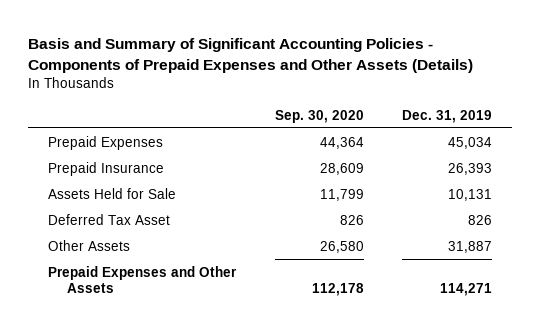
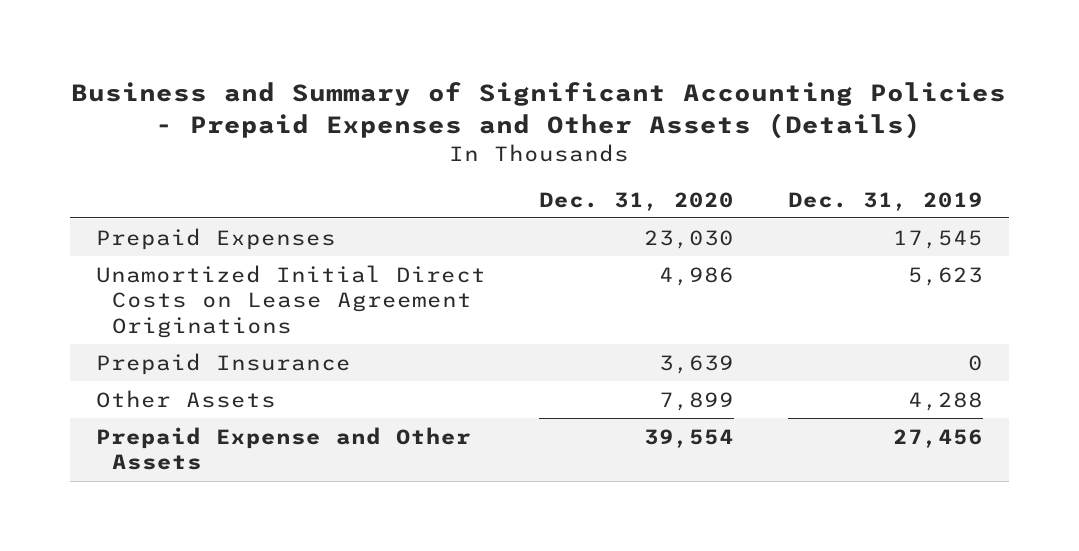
[28,38,474,74] Basis and Summary of Significant Accounting Policies - Components of Prepaid Expenses and Other Assets (Details) -> [71,82,1007,139] Business and Summary of Significant Accounting Policies - Prepaid Expenses and Other Assets (Details)
[274,109,364,123] Sep. 30, 2020 -> none
none -> [539,191,735,211] Dec. 31, 2020
[47,187,176,199] Assets Held for Sale -> none
[47,213,170,225] Deferred Tax Asset -> none
[448,136,493,149] 45,034 -> [892,229,983,249] 17,545
none -> [96,264,487,338] Unamortized Initial Direct Costs on Lease Agreement Originations
[448,162,493,175] 26,393 -> [967,354,983,371] 0
[448,240,493,253] 31,887 -> [907,391,983,411] 4,288
[47,265,237,294] Prepaid Expenses and Other Assets -> [96,426,472,471] Prepaid Expense and Other Assets
[440,283,493,297] 114,271 -> [892,428,983,448] 27,456

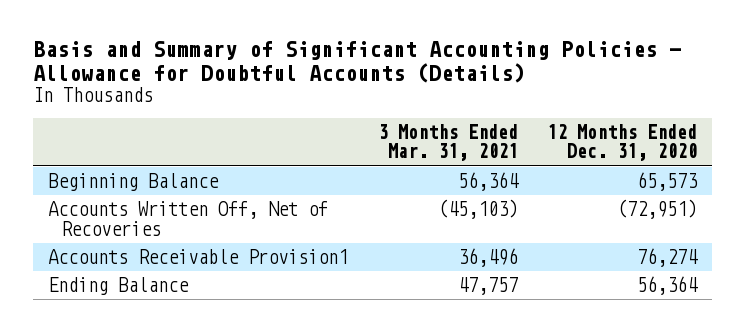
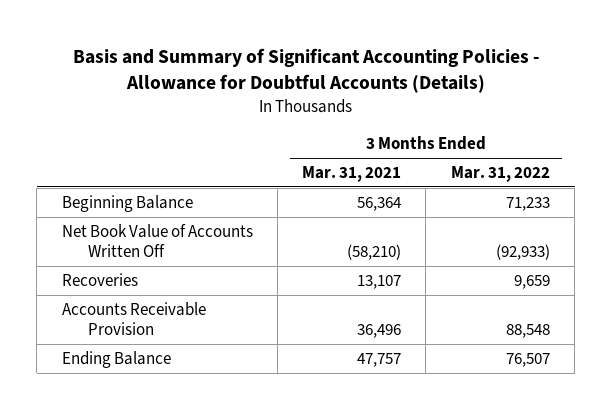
[547,124,698,162] 12 Months Ended Dec. 31, 2020 -> none
none -> [450,166,550,183] Mar. 31, 2022
[48,201,329,236] Accounts Written Off, Net of Recoveries -> [61,223,253,258] Net Book Value of Accounts Written Off
[437,199,518,220] (45,103) -> [347,244,402,261] (58,210)
none -> [61,272,138,286] Recoveries
[48,249,349,265] Accounts Receivable Provision1 -> [61,301,206,336] Accounts Receivable Provision

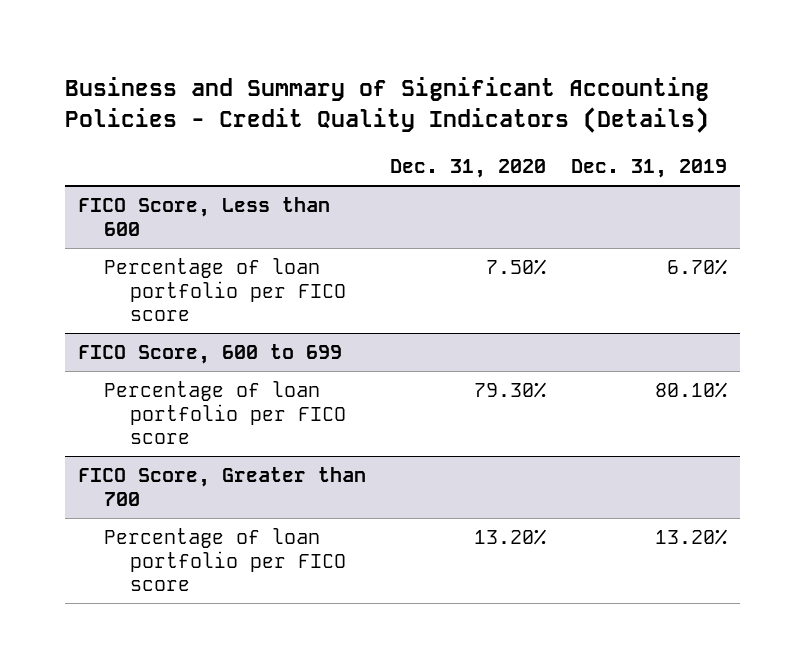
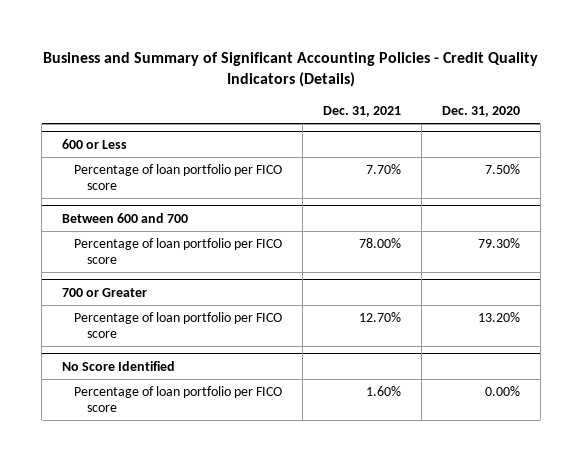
[571,159,728,179] Dec. 31, 2019 -> none
none -> [323,106,402,118] Dec. 31, 2021
[77,197,330,236] FICO Score, Less than 600 -> [62,138,128,149] 600 or Less
[77,344,342,365] FICO Score, 600 to 699 -> [62,212,189,223] Between 600 and 700
[77,467,366,506] FICO Score, Greater than 700 -> [62,287,148,297] 700 or Greater
none -> [62,360,176,371] No Score Identified
none -> [74,385,283,412] Percentage of loan portfolio per FICO score

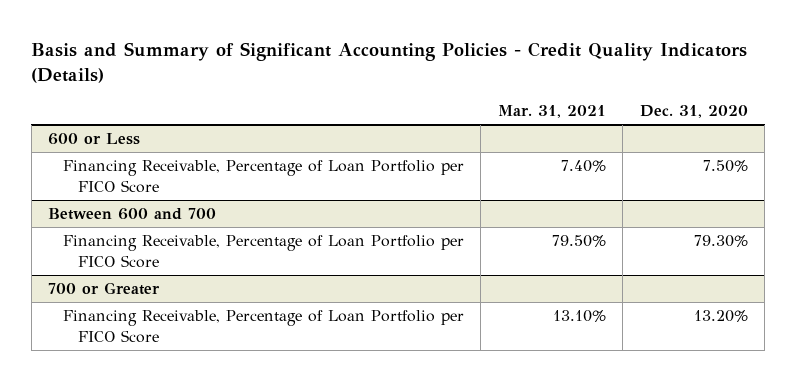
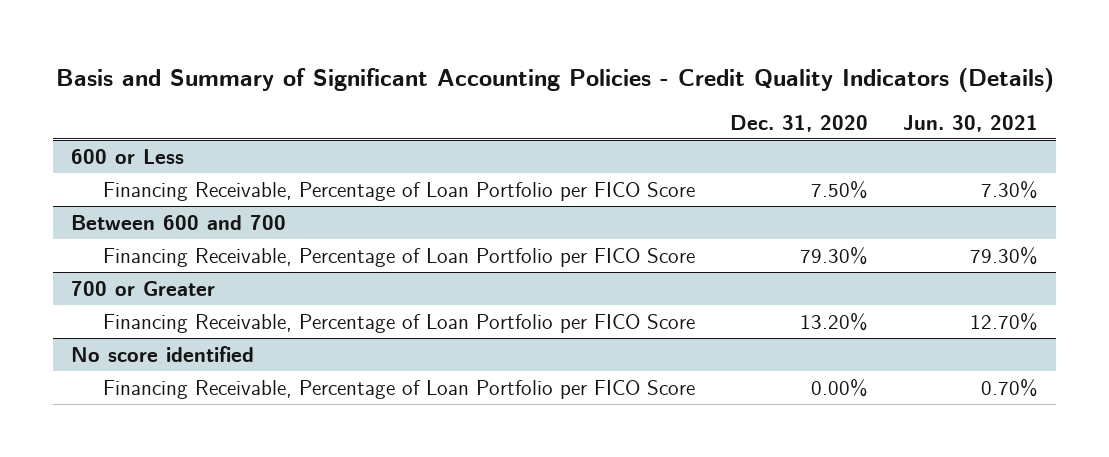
[497,105,606,119] Mar. 31, 2021 -> none
none -> [903,115,1039,133] Jun. 30, 2021
none -> [70,345,254,362] No score identified
none -> [102,379,695,399] Financing Receivable, Percentage of Loan Portfolio per FICO Score

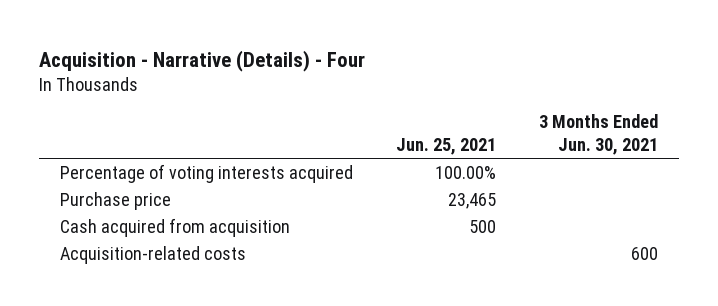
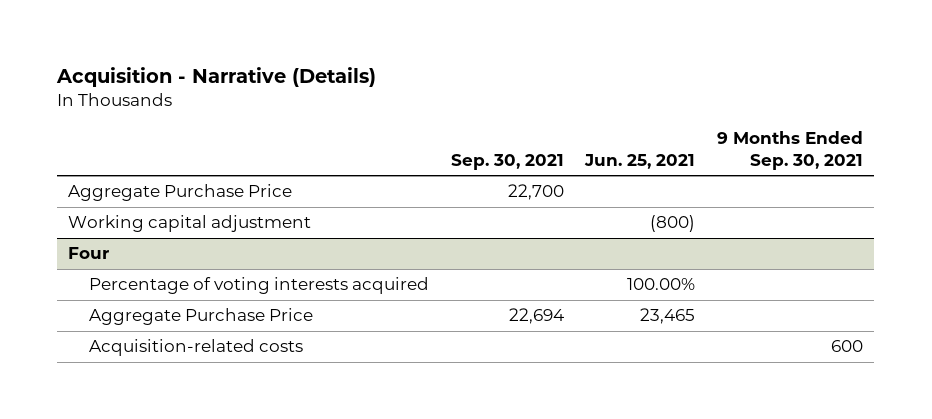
[38,49,365,72] Acquisition - Narrative (Details) - Four -> [56,67,377,88] Acquisition - Narrative (Details)
[539,114,659,155] 3 Months Ended Jun. 30, 2021 -> none
none -> [450,153,564,170] Sep. 30, 2021
none -> [717,131,864,170] 9 Months Ended Sep. 30, 2021
none -> [68,184,293,202] Aggregate Purchase Price
none -> [68,215,312,233] Working capital adjustment
none -> [68,247,110,260] Four
[60,217,291,237] Cash acquired from acquisition -> none
[60,191,172,210] Purchase price -> [88,308,313,326] Aggregate Purchase Price

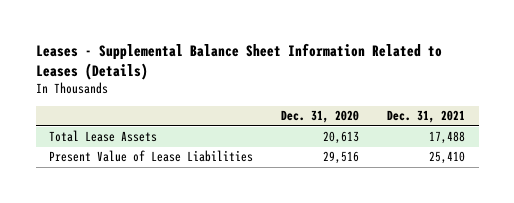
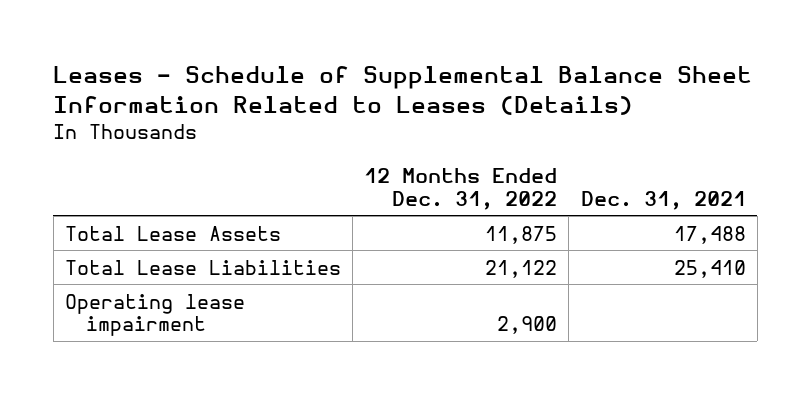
[35,42,442,80] Leases - Supplemental Balance Sheet Information Related to Leases (Details) -> [53,66,753,116] Leases - Schedule of Supplemental Balance Sheet Information Related to Leases (Details)
[281,110,360,124] Dec. 31, 2020 -> none
none -> [364,168,558,210] 12 Months Ended Dec. 31, 2022
[49,150,254,163] Present Value of Lease Liabilities -> [64,259,341,275] Total Lease Liabilities
none -> [64,293,245,336] Operating lease impairment

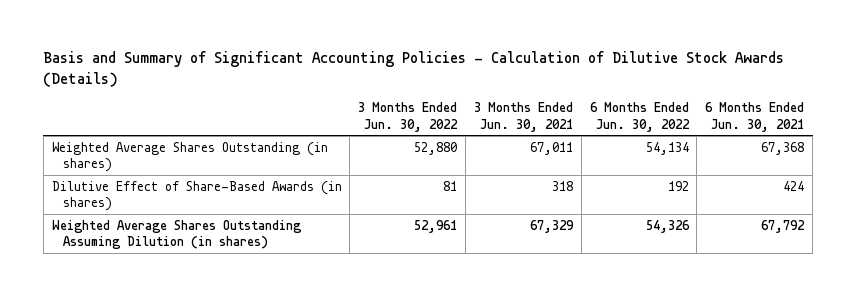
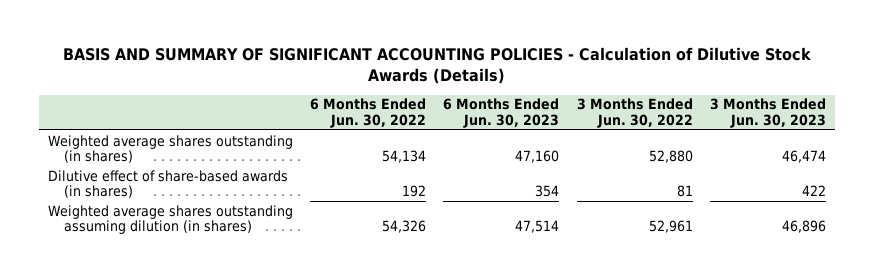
[43,51,785,87] Basis and Summary of Significant Accounting Policies - Calculation of Dilutive Stock Awards (Details) -> [62,47,811,85] BASIS AND SUMMARY OF SIGNIFICANT ACCOUNTING POLICIES - Calculation of Dilutive Stock Awards (Details)
[473,101,573,132] 3 Months Ended Jun. 30, 2021 -> none
[705,101,805,132] 6 Months Ended Jun. 30, 2021 -> none
none -> [443,98,560,129] 6 Months Ended Jun. 30, 2023
none -> [709,98,826,129] 3 Months Ended Jun. 30, 2023
[51,141,328,173] Weighted Average Shares Outstanding (in shares) -> [47,134,293,164] Weighted average shares outstanding (in shares)
[51,180,342,212] Dilutive Effect of Share-Based Awards (in shares) -> [47,169,288,199] Dilutive effect of share-based awards (in shares)
[51,219,302,250] Weighted Average Shares Outstanding Assuming Dilution (in shares) -> [47,204,293,235] Weighted average shares outstanding assuming dilution (in shares)

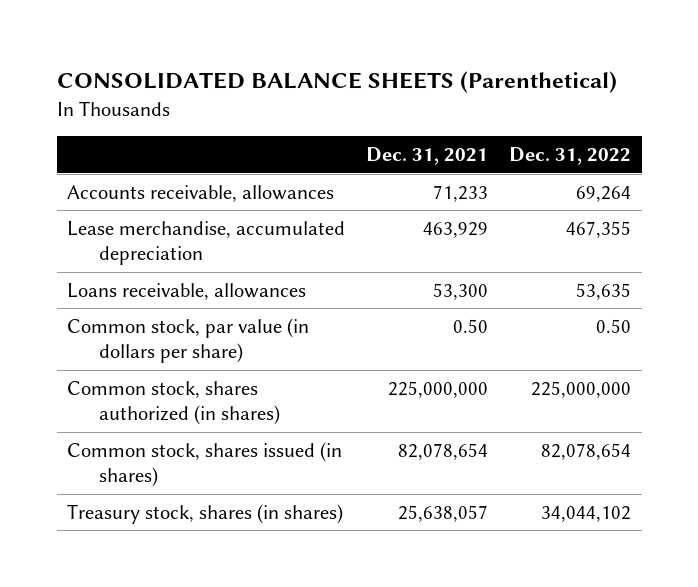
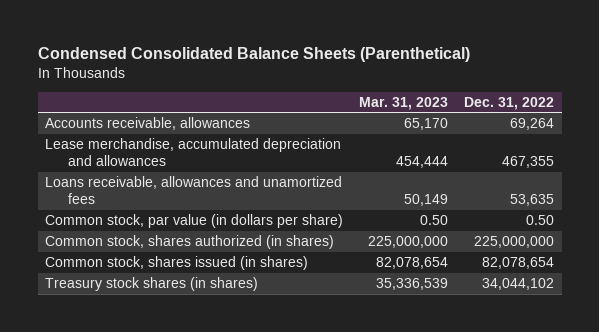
[56,71,617,94] CONSOLIDATED BALANCE SHEETS (Parenthetical) -> [37,47,470,63] Condensed Consolidated Balance Sheets (Parenthetical)
[366,147,489,166] Dec. 31, 2021 -> none
none -> [359,96,449,110] Mar. 31, 2023
[67,220,346,266] Lease merchandise, accumulated depreciation -> [45,138,342,167] Lease merchandise, accumulated depreciation and allowances
[67,282,307,300] Loans receivable, allowances -> [45,176,343,205] Loans receivable, allowances and unamortized fees
[67,503,344,524] Treasury stock, shares (in shares) -> [45,277,259,292] Treasury stock shares (in shares)

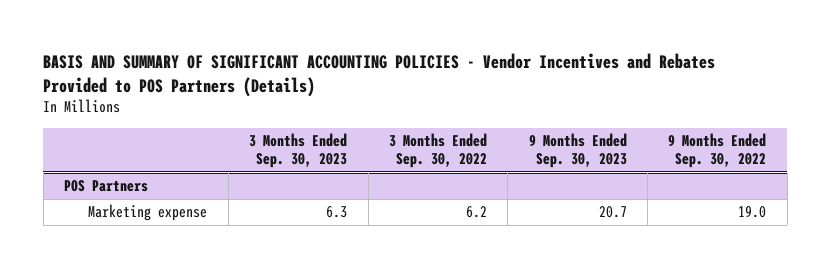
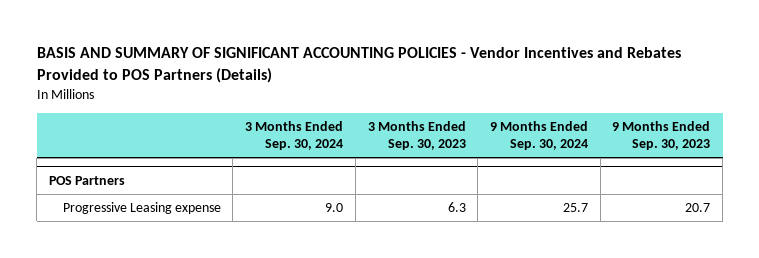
[388,133,487,169] 3 Months Ended Sep. 30, 2022 -> none
[668,133,767,169] 9 Months Ended Sep. 30, 2022 -> none
none -> [245,120,344,151] 3 Months Ended Sep. 30, 2024
none -> [489,120,588,151] 9 Months Ended Sep. 30, 2024
[88,204,208,222] Marketing expense -> [62,202,221,215] Progressive Leasing expense

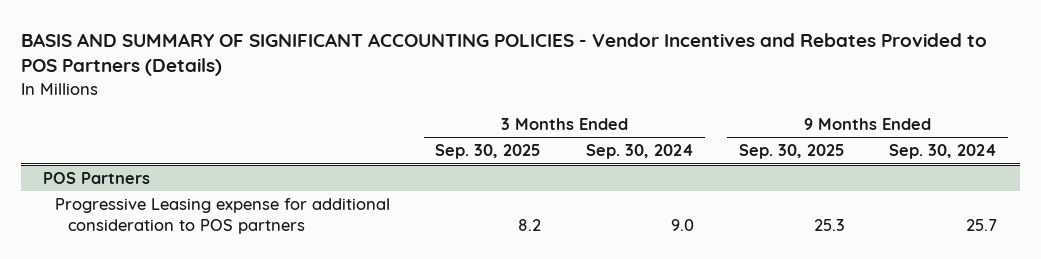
[367,120,466,151] 3 Months Ended Sep. 30, 2023 -> none
[612,120,711,151] 9 Months Ended Sep. 30, 2023 -> none
none -> [435,144,542,160] Sep. 30, 2025
none -> [738,144,845,160] Sep. 30, 2025
[62,202,221,215] Progressive Leasing expense -> [55,198,391,234] Progressive Leasing expense for additional consideration to POS partners

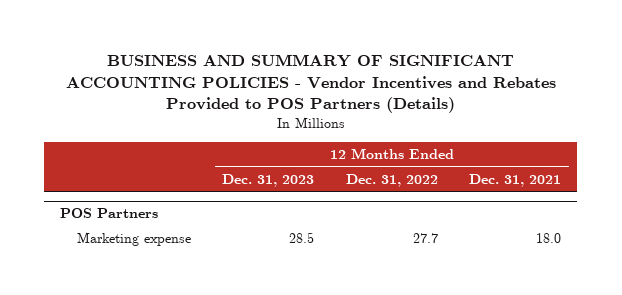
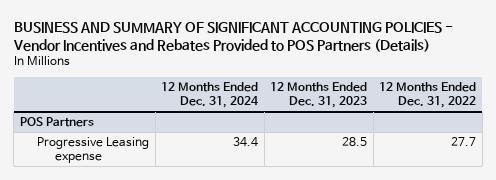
[469,174,562,188] Dec. 31, 2021 -> none
none -> [161,82,260,109] 12 Months Ended Dec. 31, 2024
[77,232,192,247] Marketing expense -> [37,137,150,164] Progressive Leasing expense

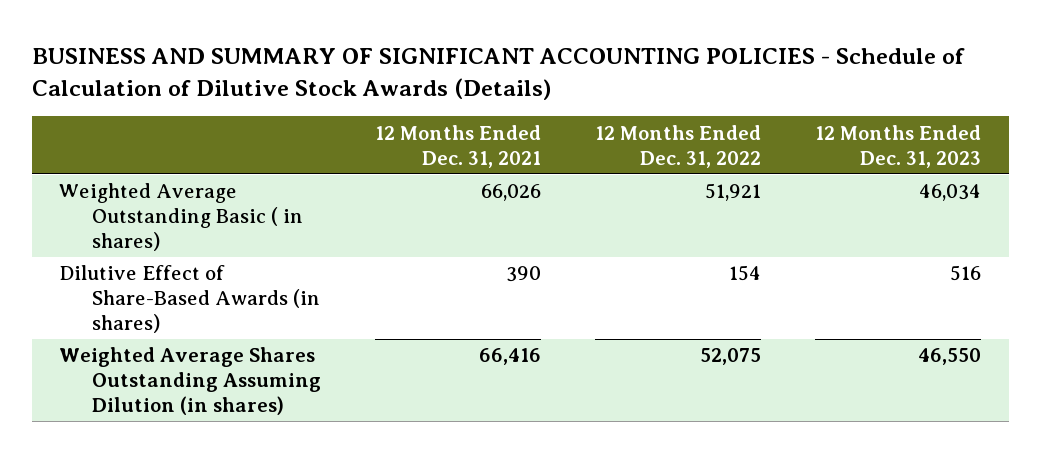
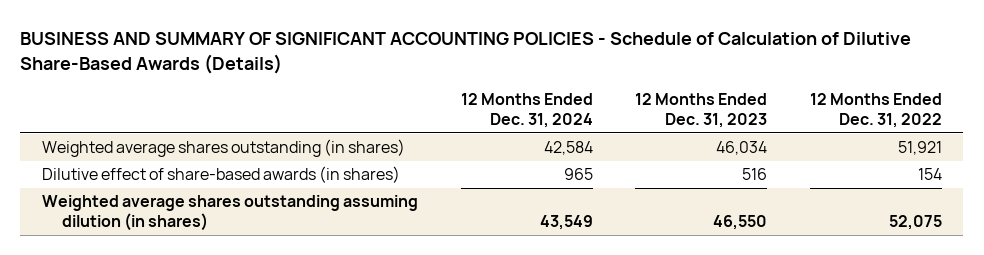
[32,48,966,100] BUSINESS AND SUMMARY OF SIGNIFICANT ACCOUNTING POLICIES - Schedule of Calculation of Dilutive Stock Awards (Details) -> [20,32,912,74] BUSINESS AND SUMMARY OF SIGNIFICANT ACCOUNTING POLICIES - Schedule of Calculation of Dilutive Share-Based Awards (Details)
[375,124,542,168] 12 Months Ended Dec. 31, 2021 -> none
none -> [460,92,593,128] 12 Months Ended Dec. 31, 2024
[59,183,303,252] Weighted Average Outstanding Basic ( in shares) -> [41,139,405,158] Weighted average shares outstanding (in shares)
[59,265,320,334] Dilutive Effect of Share-Based Awards (in shares) -> [41,166,400,184] Dilutive effect of share-based awards (in shares)
[59,347,321,416] Weighted Average Shares Outstanding Assuming Dilution (in shares) -> [41,195,418,232] Weighted average shares outstanding assuming dilution (in shares)

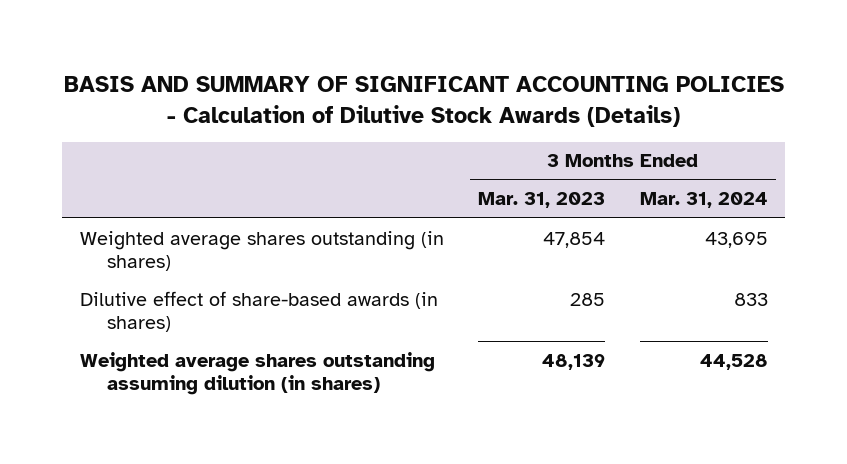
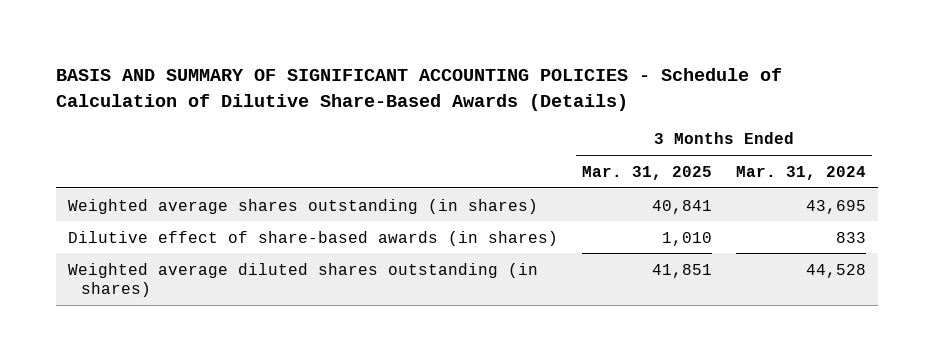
[63,76,784,127] BASIS AND SUMMARY OF SIGNIFICANT ACCOUNTING POLICIES - Calculation of Dilutive Stock Awards (Details) -> [56,68,783,111] BASIS AND SUMMARY OF SIGNIFICANT ACCOUNTING POLICIES - Schedule of Calculation of Dilutive Share-Based Awards (Details)
[478,192,606,209] Mar. 31, 2023 -> none
none -> [582,165,713,180] Mar. 31, 2025
[79,351,435,395] Weighted average shares outstanding assuming dilution (in shares) -> [68,262,539,298] Weighted average diluted shares outstanding (in shares)

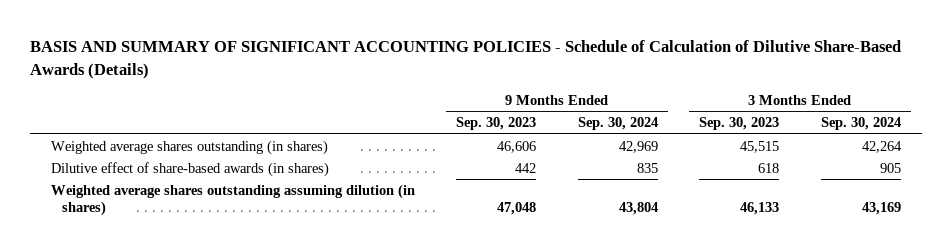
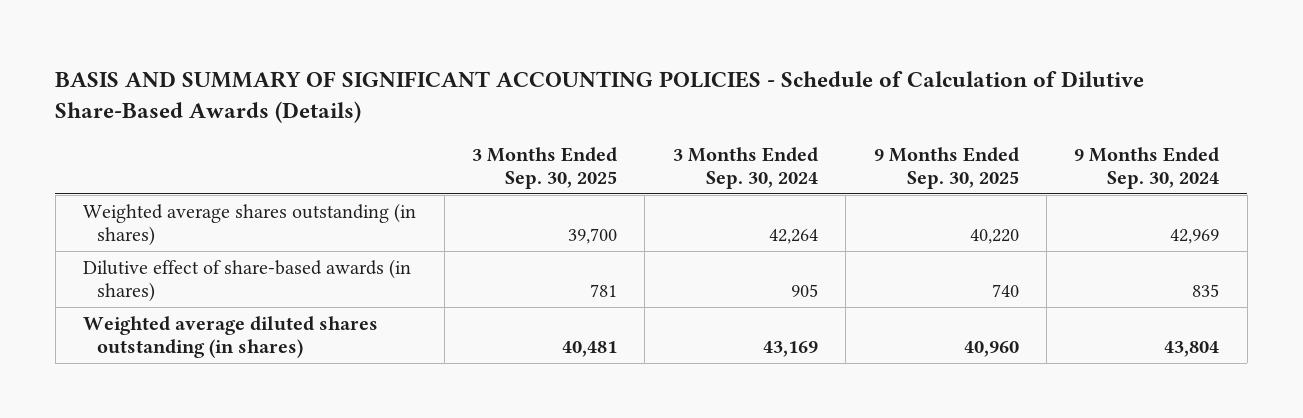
[456,117,537,131] Sep. 30, 2023 -> none
[699,117,780,131] Sep. 30, 2023 -> none
none -> [472,146,618,189] 3 Months Ended Sep. 30, 2025
none -> [873,146,1019,189] 9 Months Ended Sep. 30, 2025
[50,183,415,217] Weighted average shares outstanding assuming dilution (in shares) -> [83,315,379,358] Weighted average diluted shares outstanding (in shares)

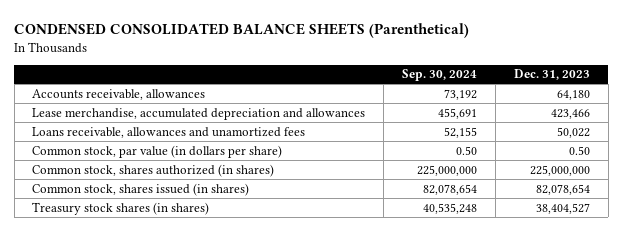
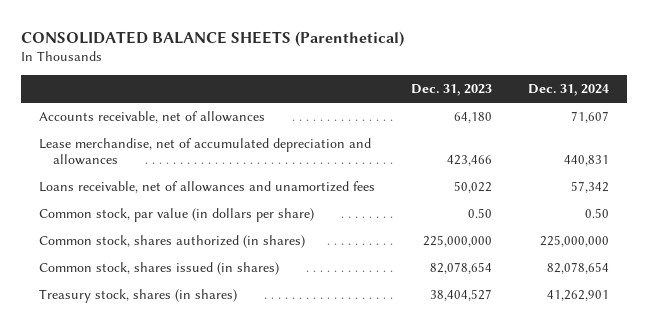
[14,23,470,39] CONDENSED CONSOLIDATED BALANCE SHEETS (Parenthetical) -> [20,30,404,47] CONSOLIDATED BALANCE SHEETS (Parenthetical)
[402,69,478,82] Sep. 30, 2024 -> none
none -> [528,84,610,97] Dec. 31, 2024
[32,88,206,100] Accounts receivable, allowances -> [38,110,265,123] Accounts receivable, net of allowances
[32,107,366,120] Lease merchandise, accumulated depreciation and allowances -> [38,137,371,166] Lease merchandise, net of accumulated depreciation and allowances
[32,126,306,138] Loans receivable, allowances and unamortized fees -> [38,180,375,193] Loans receivable, net of allowances and unamortized fees
[32,201,210,215] Treasury stock shares (in shares) -> [38,288,237,303] Treasury stock, shares (in shares)

